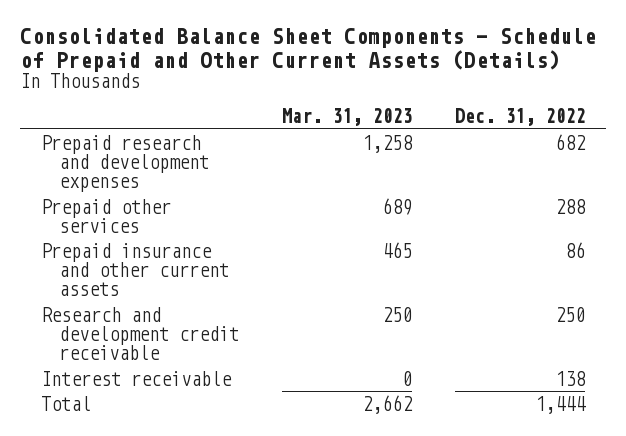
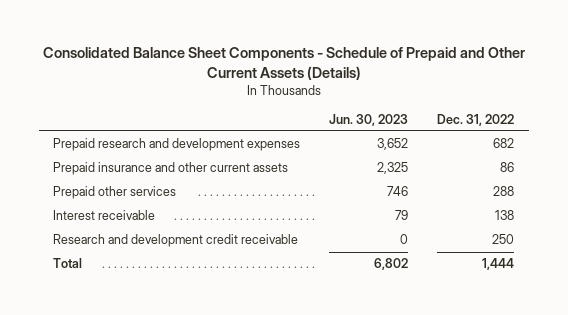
[281,108,412,127] Mar. 31, 2023 -> none
none -> [329,113,409,126] Jun. 30, 2023
[41,198,172,233] Prepaid other services -> [53,186,177,200] Prepaid other services
[41,306,240,361] Research and development credit receivable -> [53,234,299,248] Research and development credit receivable

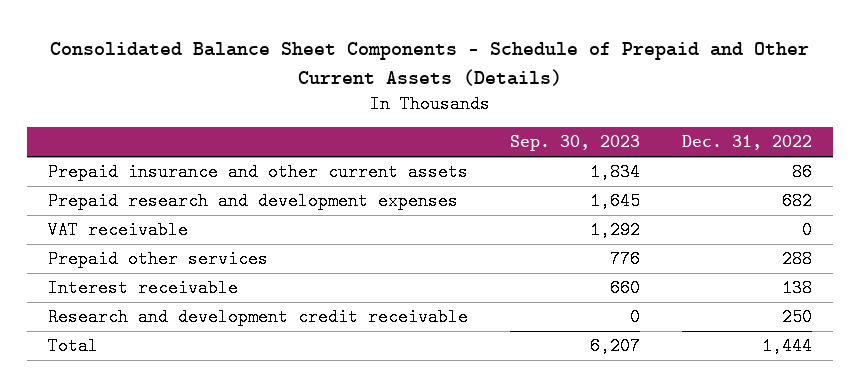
[329,113,409,126] Jun. 30, 2023 -> none
none -> [510,135,641,152] Sep. 30, 2023
[53,138,301,152] Prepaid research and development expenses -> [48,192,459,211] Prepaid research and development expenses
none -> [48,221,189,240] VAT receivable

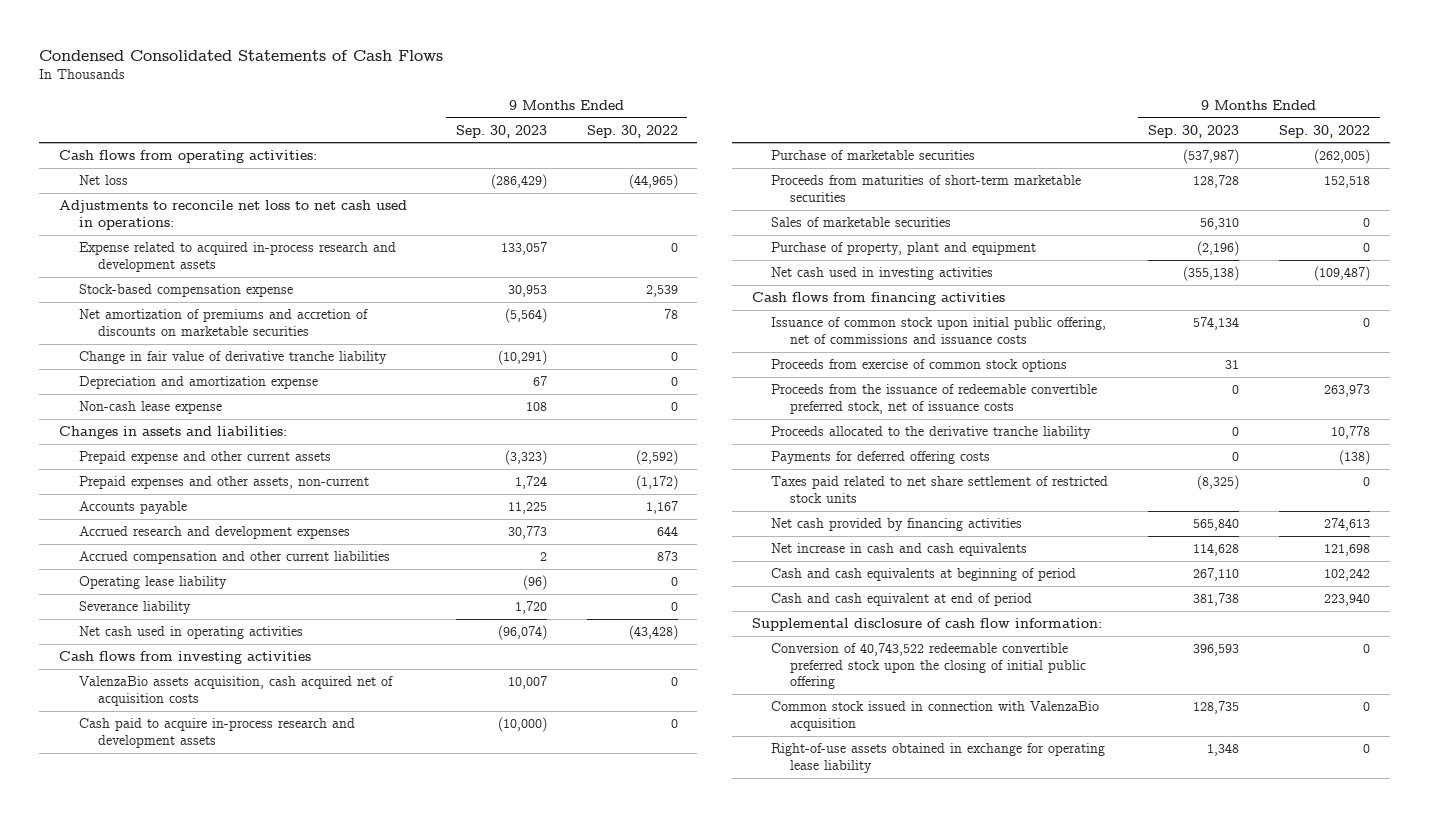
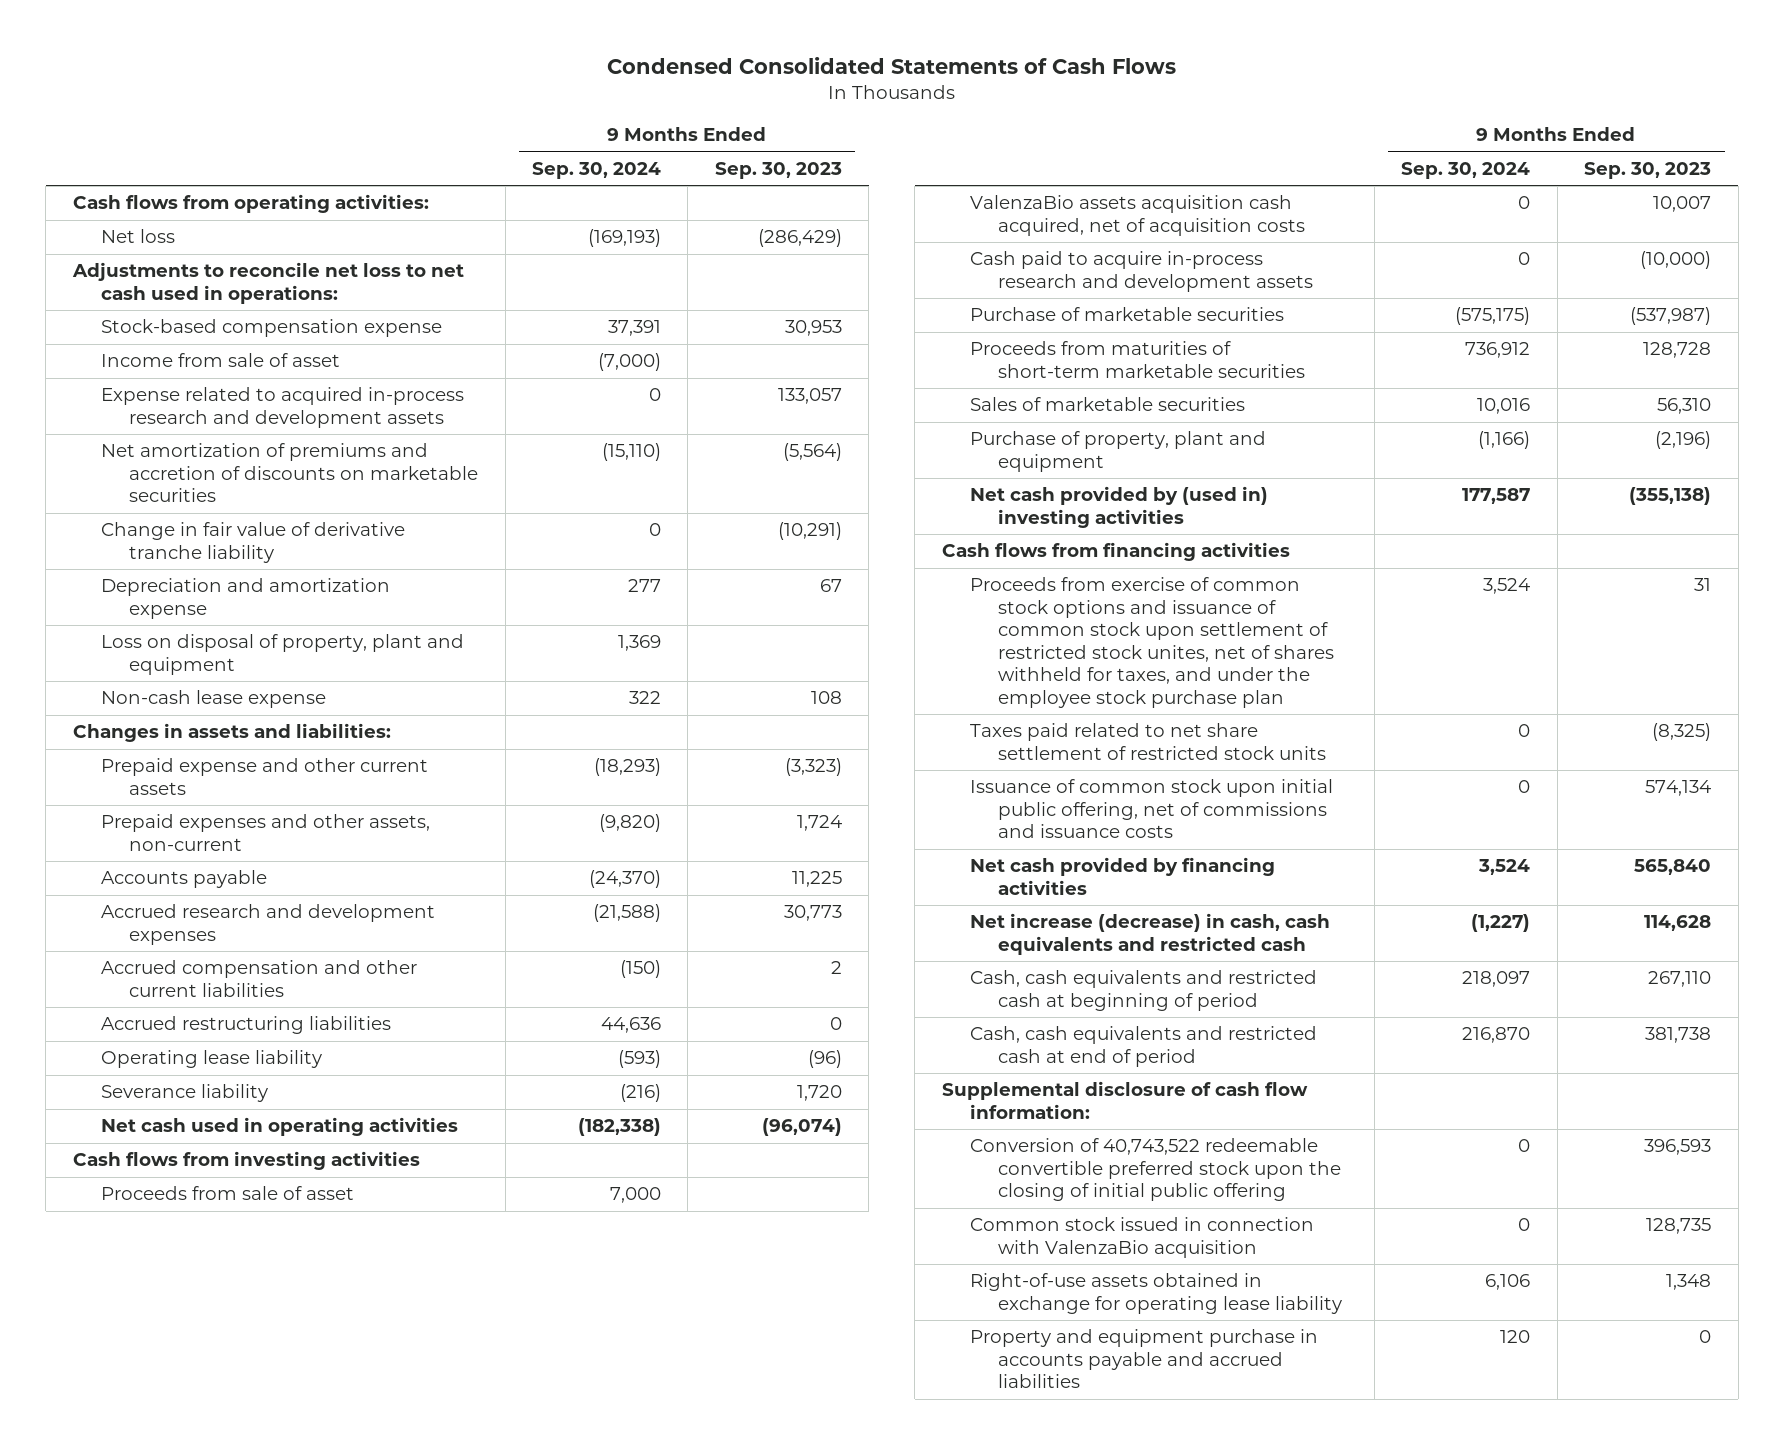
[586,124,678,138] Sep. 30, 2022 -> none
none -> [532,161,662,179] Sep. 30, 2024
none -> [100,353,340,368] Income from sale of asset
[78,242,396,272] Expense related to acquired in-process research and development assets -> [100,387,464,428] Expense related to acquired in-process research and development assets
none -> [100,634,464,675] Loss on disposal of property, plant and equipment
none -> [100,1016,391,1035] Accrued restructuring liabilities
none -> [100,1186,354,1201] Proceeds from sale of asset
[78,676,393,706] ValenzaBio assets acquisition, cash acquired net of acquisition costs -> [969,195,1306,236] ValenzaBio assets acquisition cash acquired, net of acquisition costs
[770,267,993,281] Net cash used in investing activities -> [969,486,1268,528] Net cash provided by (used in) investing activities
[770,359,1067,373] Proceeds from exercise of common stock options -> none
[770,384,1097,414] Proceeds from the issuance of redeemable convertible preferred stock, net of issuance costs -> none
[770,426,1091,440] Proceeds allocated to the derivative tranche liability -> none
[770,451,990,465] Payments for deferred offering costs -> none
none -> [969,577,1335,708] Proceeds from exercise of common stock options and issuance of common stock upon settlement of restricted stock unites, net of shares withheld for taxes, and under the employee stock purchase plan
[770,317,1106,344] Issuance of common stock upon initial public offering, net of commissions and issuance costs -> [969,779,1333,839] Issuance of common stock upon initial public offering, net of commissions and issuance costs
[770,543,1027,557] Net increase in cash and cash equivalents -> [969,913,1330,955] Net increase (decrease) in cash, cash equivalents and restricted cash
[770,568,1076,582] Cash and cash equivalents at beginning of period -> [969,970,1317,1011] Cash, cash equivalents and restricted cash at beginning of period
[770,593,1032,607] Cash and cash equivalent at end of period -> [969,1026,1317,1067] Cash, cash equivalents and restricted cash at end of period
none -> [969,1329,1318,1389] Property and equipment purchase in accounts payable and accrued liabilities

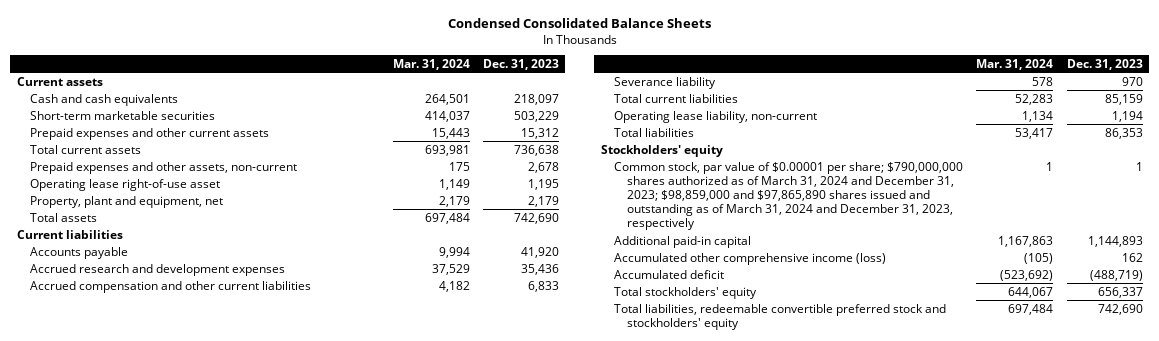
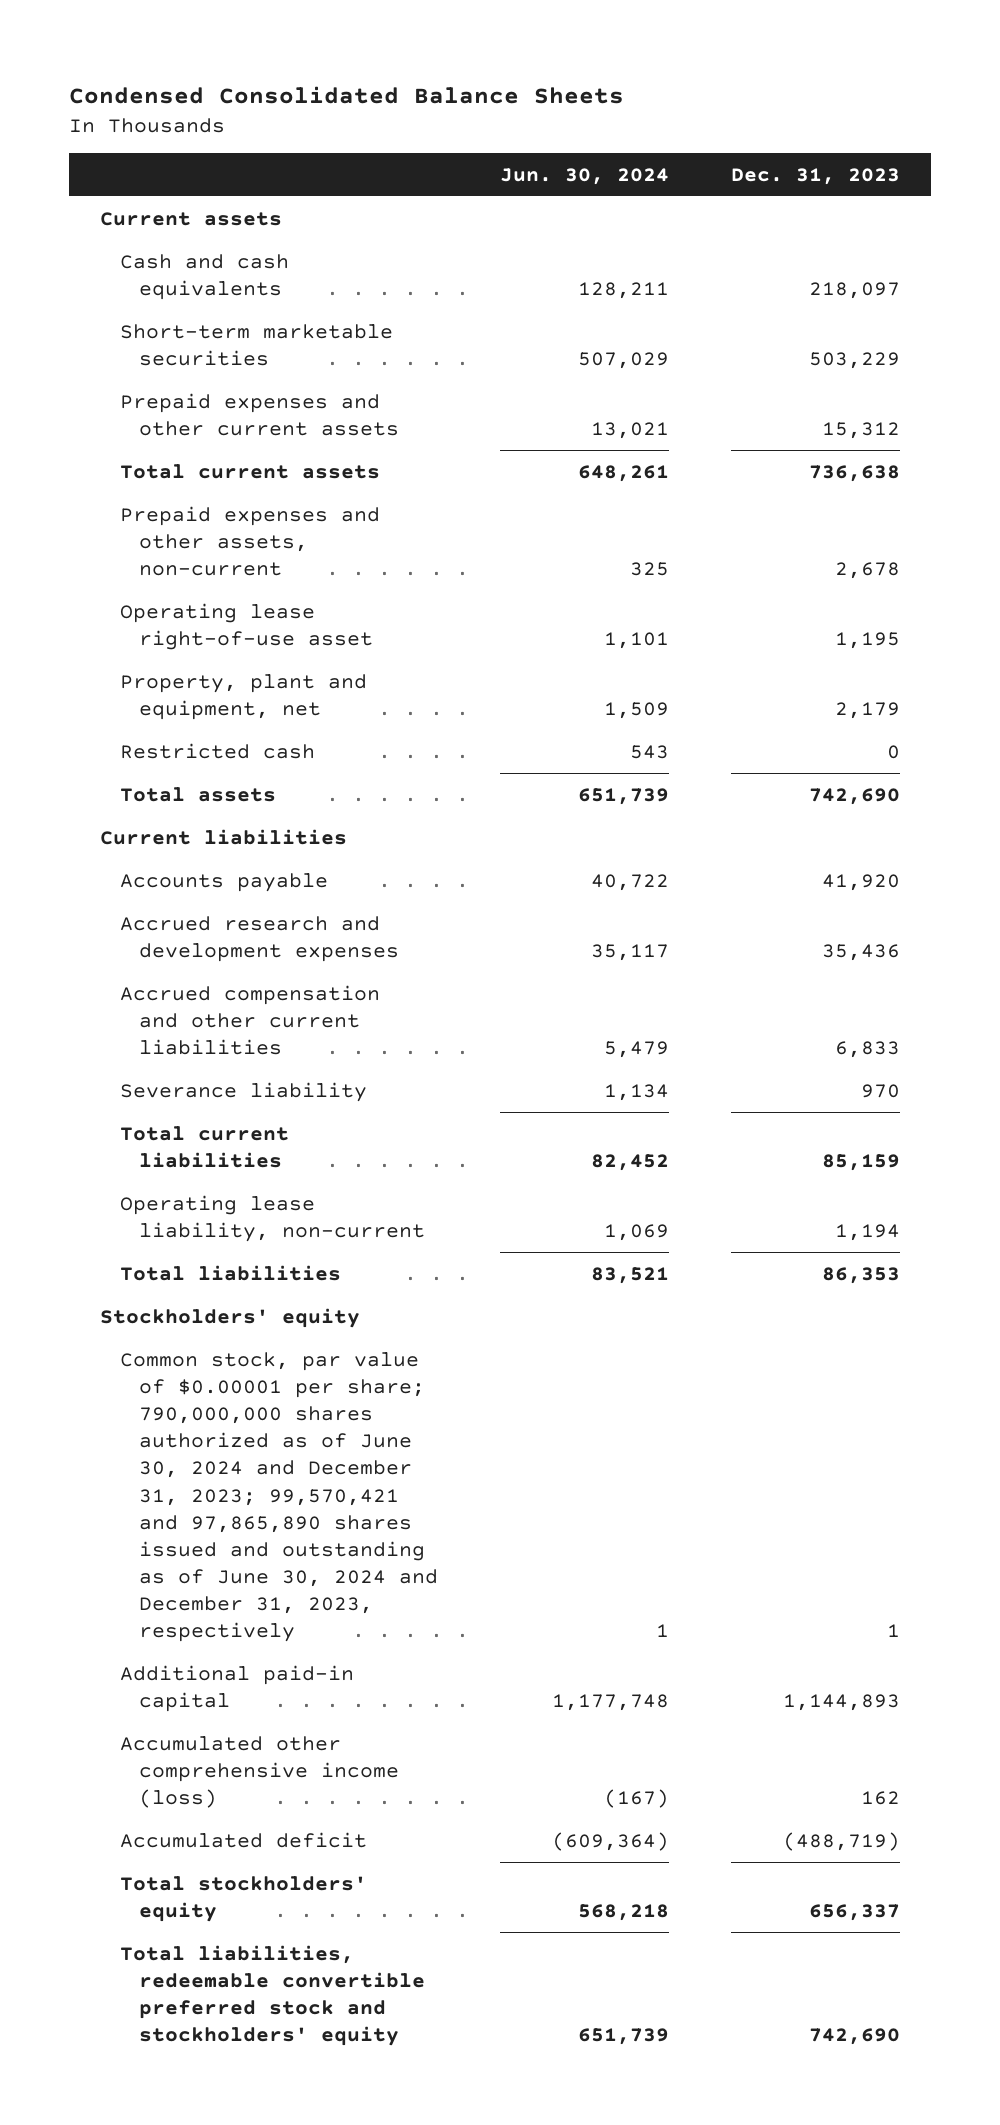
[392,58,470,70] Mar. 31, 2024 -> none
none -> [499,167,669,185] Jun. 30, 2024
none -> [119,742,315,759] Restricted cash
[613,161,963,230] Common stock, par value of $0.00001 per share; $790,000,000 shares authorized as of March 31, 2024 and December 31, 2023; $98,859,000 and $97,865,890 shares issued and outstanding as of March 31, 2024 and December 31, 2023, respectively -> [119,1351,438,1643] Common stock, par value of $0.00001 per share; 790,000,000 shares authorized as of June 30, 2024 and December 31, 2023; 99,570,421 and 97,865,890 shares issued and outstanding as of June 30, 2024 and December 31, 2023, respectively

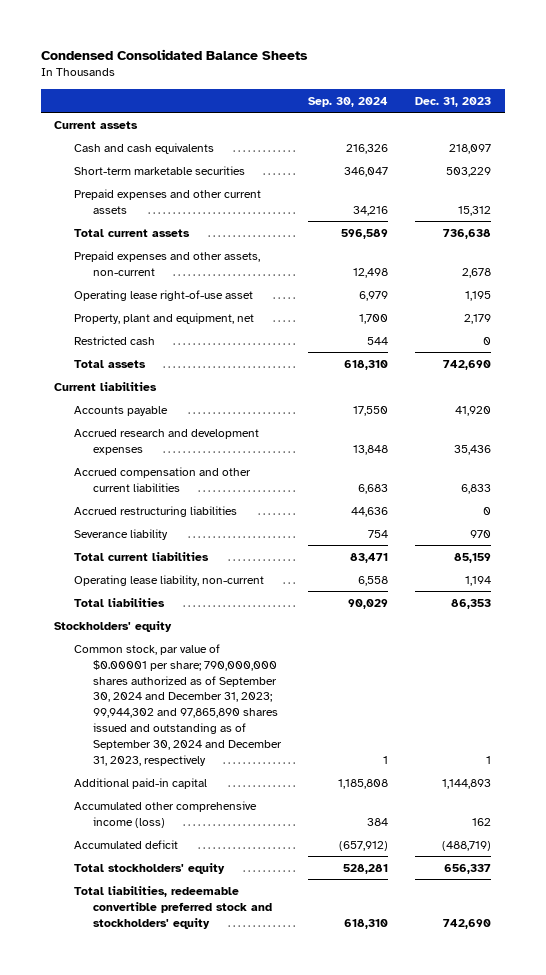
[499,167,669,185] Jun. 30, 2024 -> none
none -> [308,96,389,107] Sep. 30, 2024
none -> [73,505,237,517] Accrued restructuring liabilities
[119,1351,438,1643] Common stock, par value of $0.00001 per share; 790,000,000 shares authorized as of June 30, 2024 and December 31, 2023; 99,570,421 and 97,865,890 shares issued and outstanding as of June 30, 2024 and December 31, 2023, respectively -> [73,643,283,766] Common stock, par value of $0.00001 per share; 790,000,000 shares authorized as of September 30, 2024 and December 31, 2023; 99,944,302 and 97,865,890 shares issued and outstanding as of September 30, 2024 and December 31, 2023, respectively

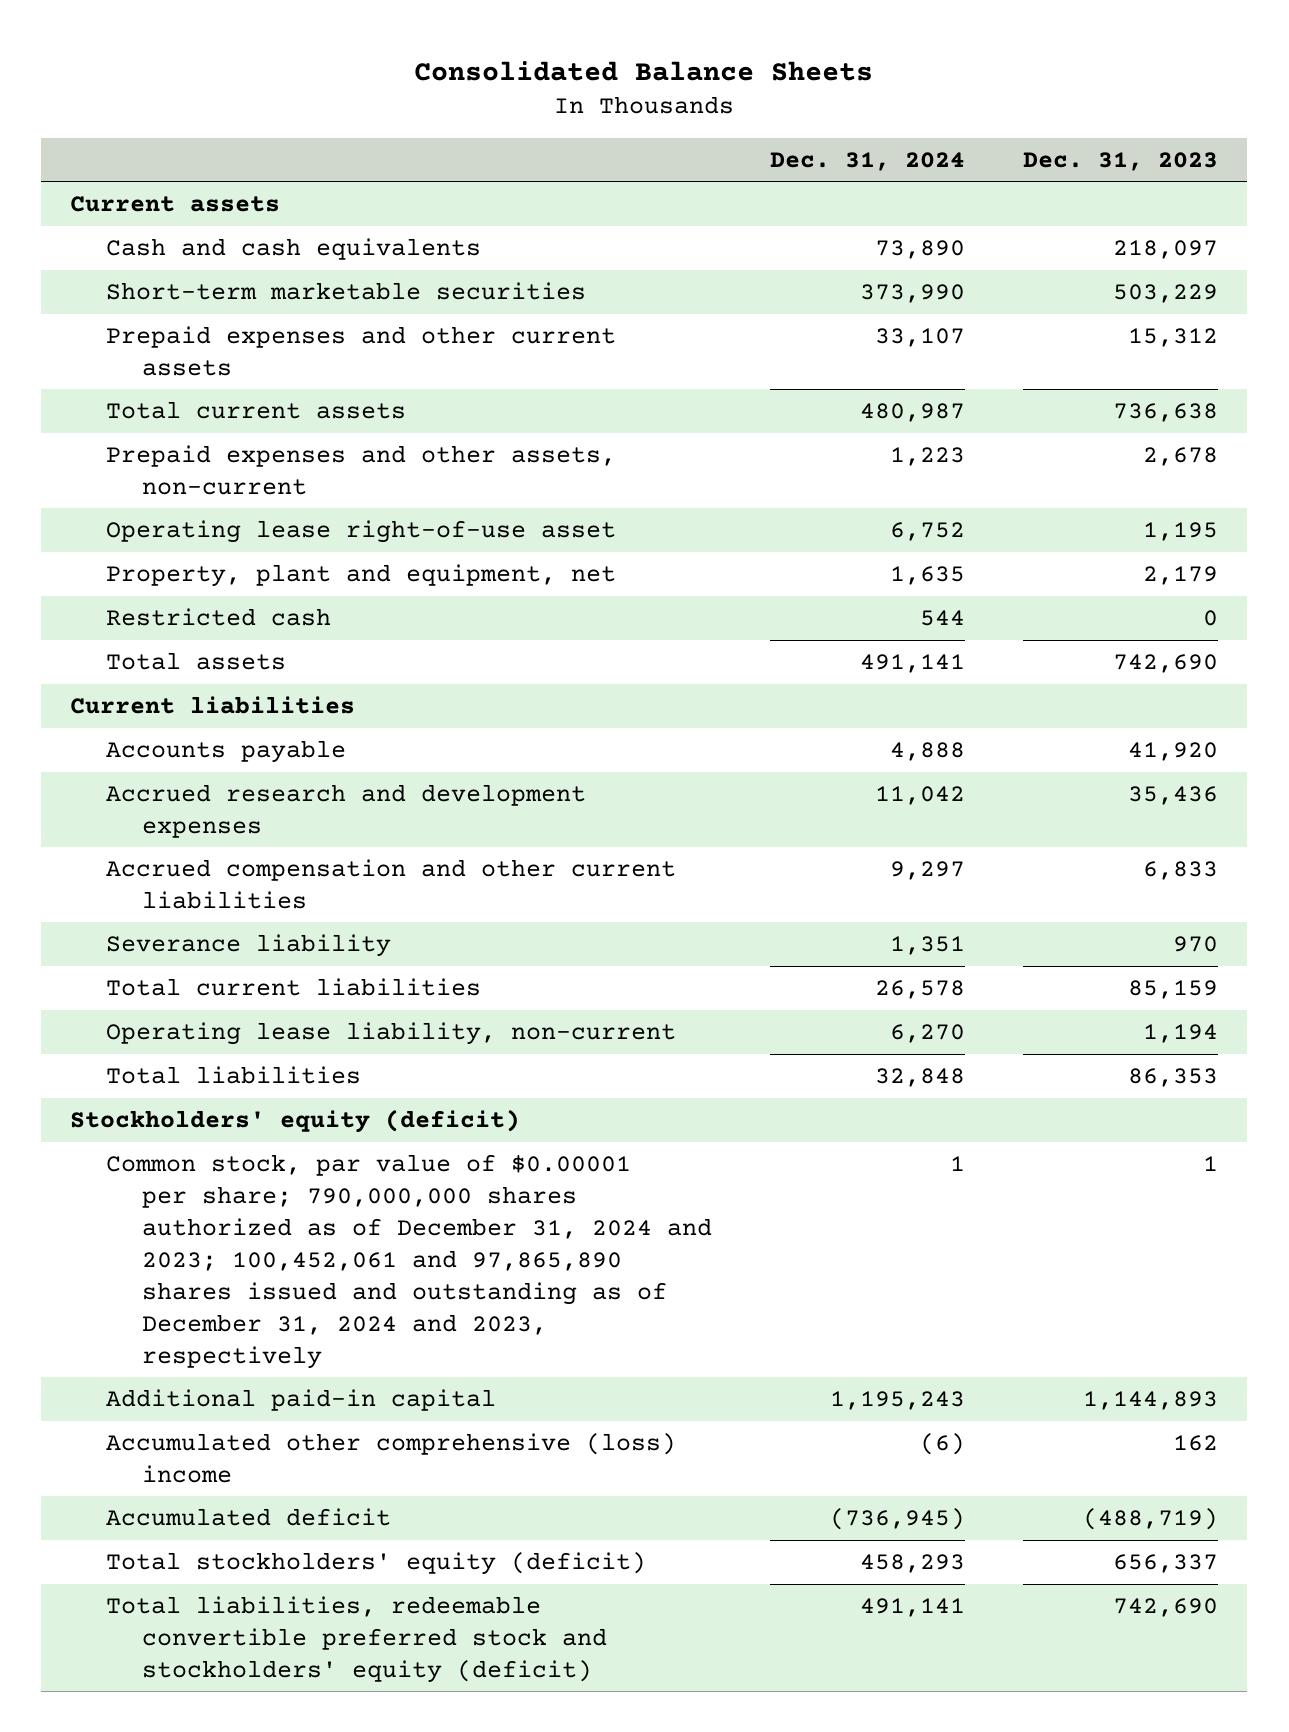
[40,48,308,60] Condensed Consolidated Balance Sheets -> [414,60,874,81] Consolidated Balance Sheets
[308,96,389,107] Sep. 30, 2024 -> none
none -> [770,151,966,171] Dec. 31, 2024
[73,505,237,517] Accrued restructuring liabilities -> none
[54,620,173,632] Stockholders' equity -> [70,1108,521,1133] Stockholders' equity (deficit)
[73,643,283,766] Common stock, par value of $0.00001 per share; 790,000,000 shares authorized as of September 30, 2024 and December 31, 2023; 99,944,302 and 97,865,890 shares issued and outstanding as of September 30, 2024 and December 31, 2023, respectively -> [106,1153,712,1369] Common stock, par value of $0.00001 per share; 790,000,000 shares authorized as of December 31, 2024 and 2023; 100,452,061 and 97,865,890 shares issued and outstanding as of December 31, 2024 and 2023, respectively
[73,800,257,828] Accumulated other comprehensive income (loss) -> [106,1432,677,1483] Accumulated other comprehensive (loss) income
[73,862,225,874] Total stockholders' equity -> [106,1551,647,1575] Total stockholders' equity (deficit)
[73,885,273,929] Total liabilities, redeemable convertible preferred stock and stockholders' equity -> [106,1595,607,1683] Total liabilities, redeemable convertible preferred stock and stockholders' equity (deficit)

